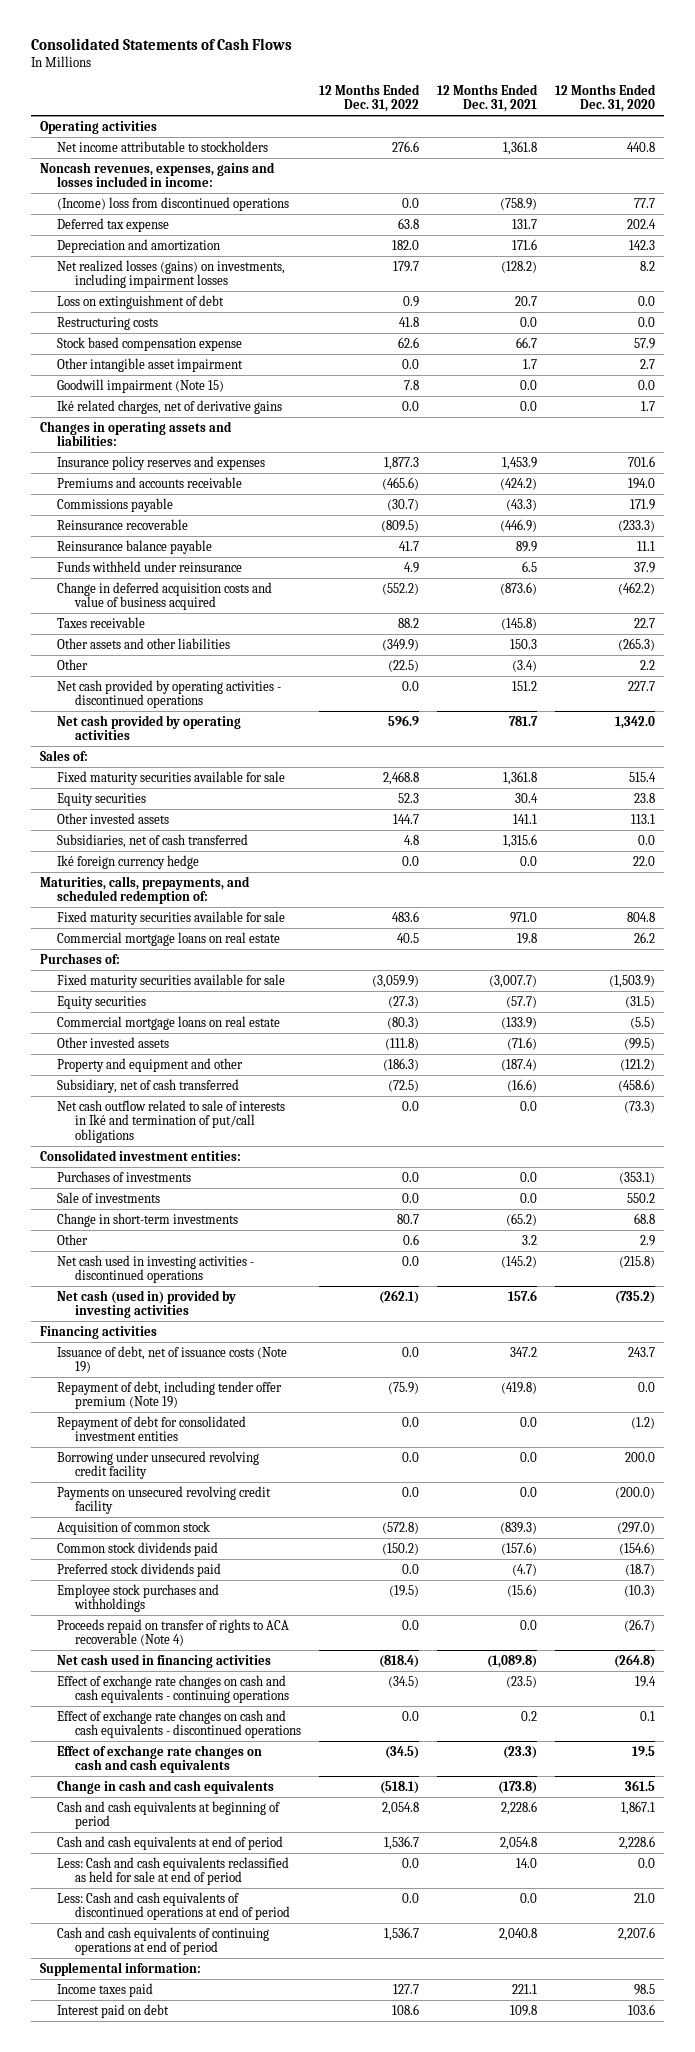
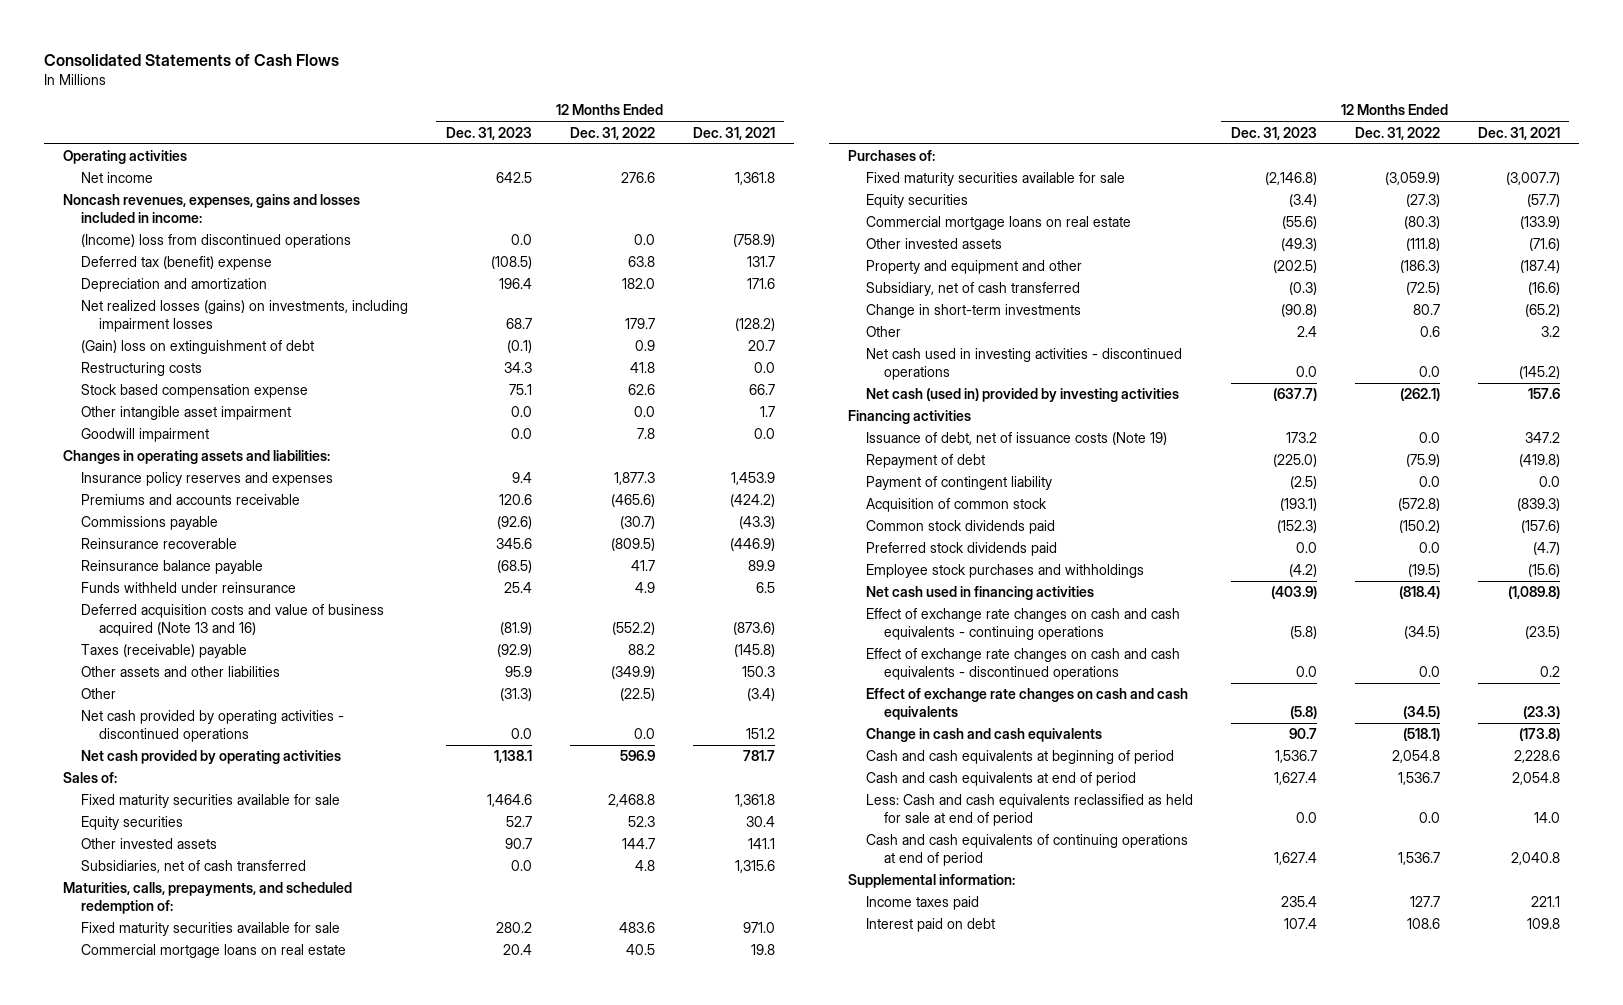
[555,83,657,113] 12 Months Ended Dec. 31, 2020 -> none
none -> [445,126,532,140] Dec. 31, 2023
[57,140,269,152] Net income attributable to stockholders -> [81,172,154,184] Net income
[57,217,170,232] Deferred tax expense -> [81,256,273,271] Deferred tax (benefit) expense
[57,294,225,309] Loss on extinguishment of debt -> [81,340,315,355] (Gain) loss on extinguishment of debt
[57,399,283,414] Iké related charges, net of derivative gains -> none
[57,378,225,393] Goodwill impairment (Note 15) -> [81,428,210,443] Goodwill impairment
[57,581,273,611] Change in deferred acquisition costs and value of business acquired -> [81,604,385,637] Deferred acquisition costs and value of business acquired (Note 13 and 16)
[57,616,146,628] Taxes receivable -> [81,644,248,659] Taxes (receivable) payable
[57,854,200,869] Iké foreign currency hedge -> none
[57,1099,286,1143] Net cash outflow related to sale of interests in Iké and termination of put/call obligations -> none
[40,1149,242,1161] Consolidated investment entities: -> none
[57,1170,192,1182] Purchases of investments -> none
[57,1191,161,1203] Sale of investments -> none
[57,1415,247,1442] Repayment of debt for consolidated investment entities -> none
[57,1450,260,1480] Borrowing under unsecured revolving credit facility -> none
[57,1485,272,1515] Payments on unsecured revolving credit facility -> none
[57,1380,283,1410] Repayment of debt, including tender offer premium (Note 19) -> [865,454,985,469] Repayment of debt
none -> [865,476,1052,491] Payment of contingent liability
[57,1618,290,1647] Proceeds repaid on transfer of rights to ACA recoverable (Note 4) -> none
[57,1891,290,1921] Less: Cash and cash equivalents of discontinued operations at end of period -> none

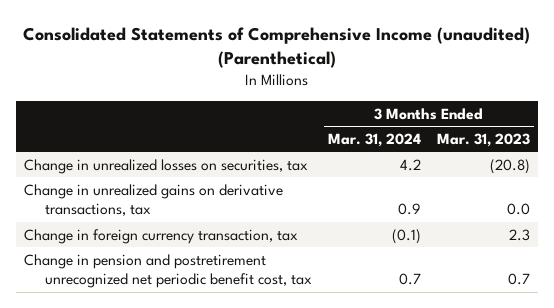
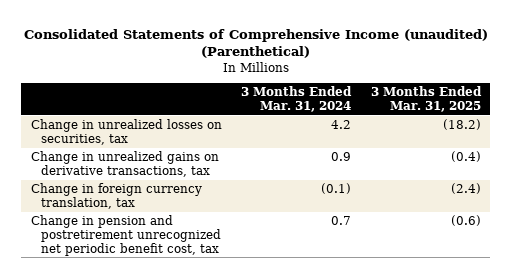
[436,132,530,147] Mar. 31, 2023 -> none
none -> [370,86,482,113] 3 Months Ended Mar. 31, 2025
[24,228,299,244] Change in foreign currency transaction, tax -> [30,183,202,209] Change in foreign currency translation, tax

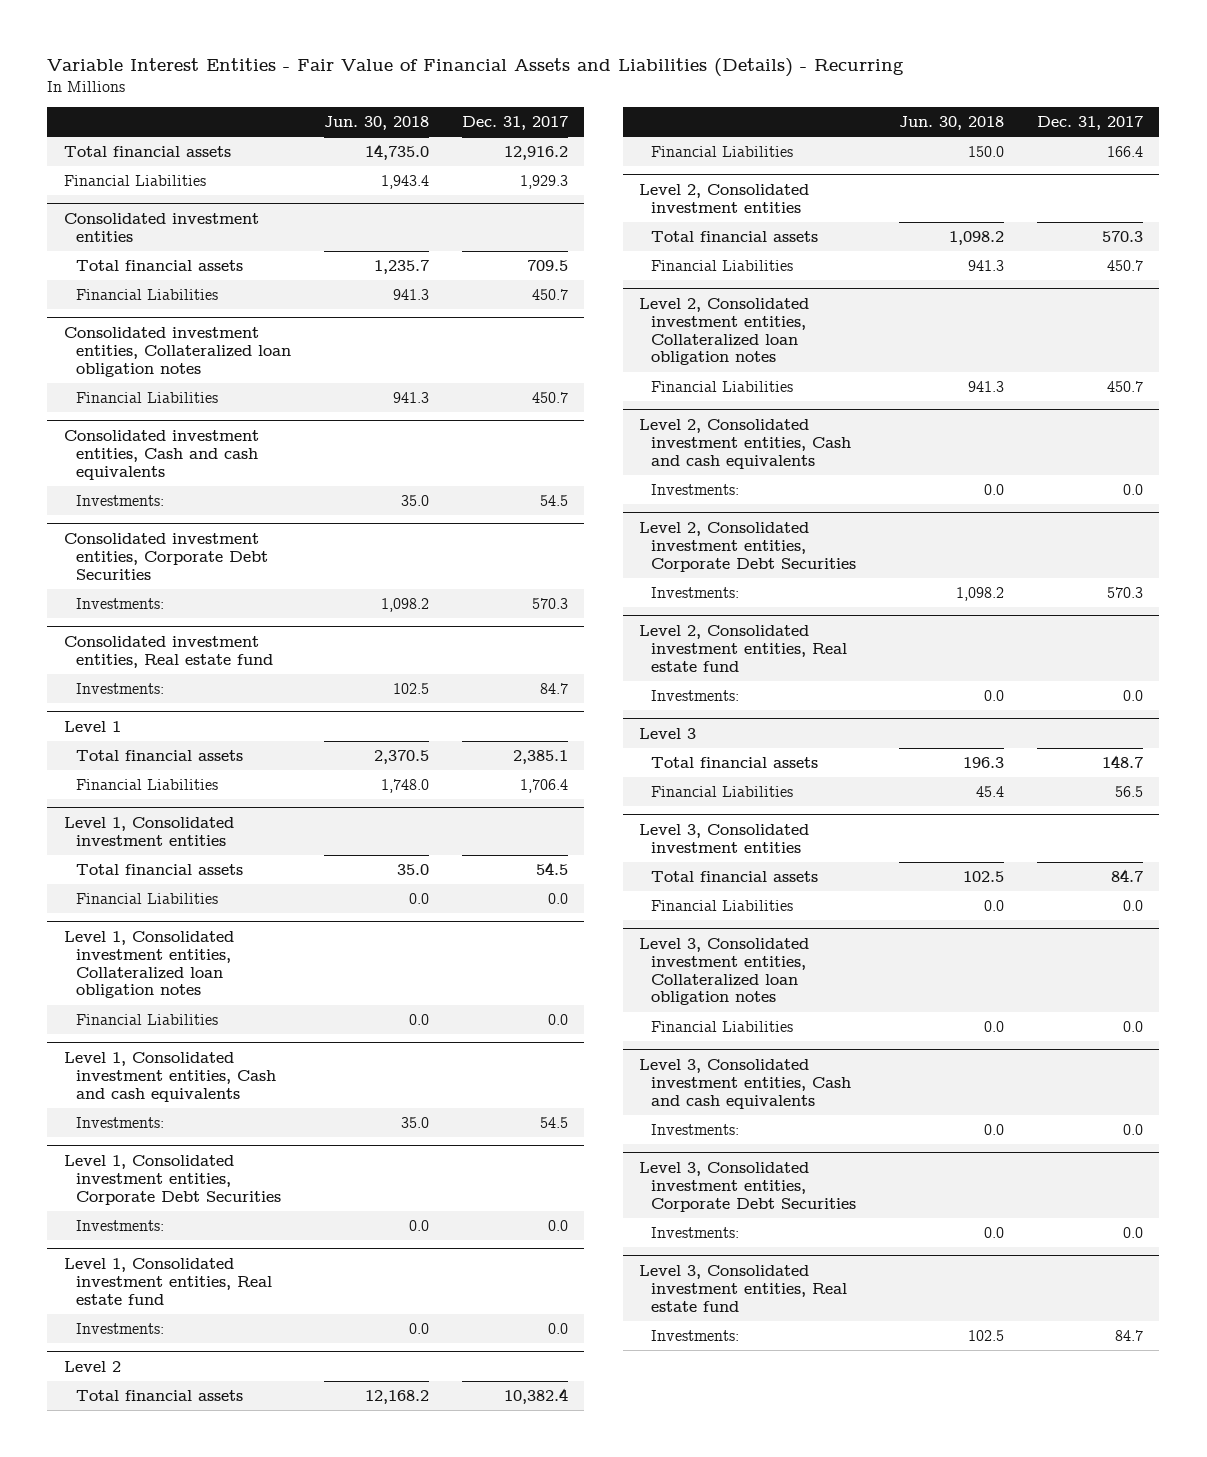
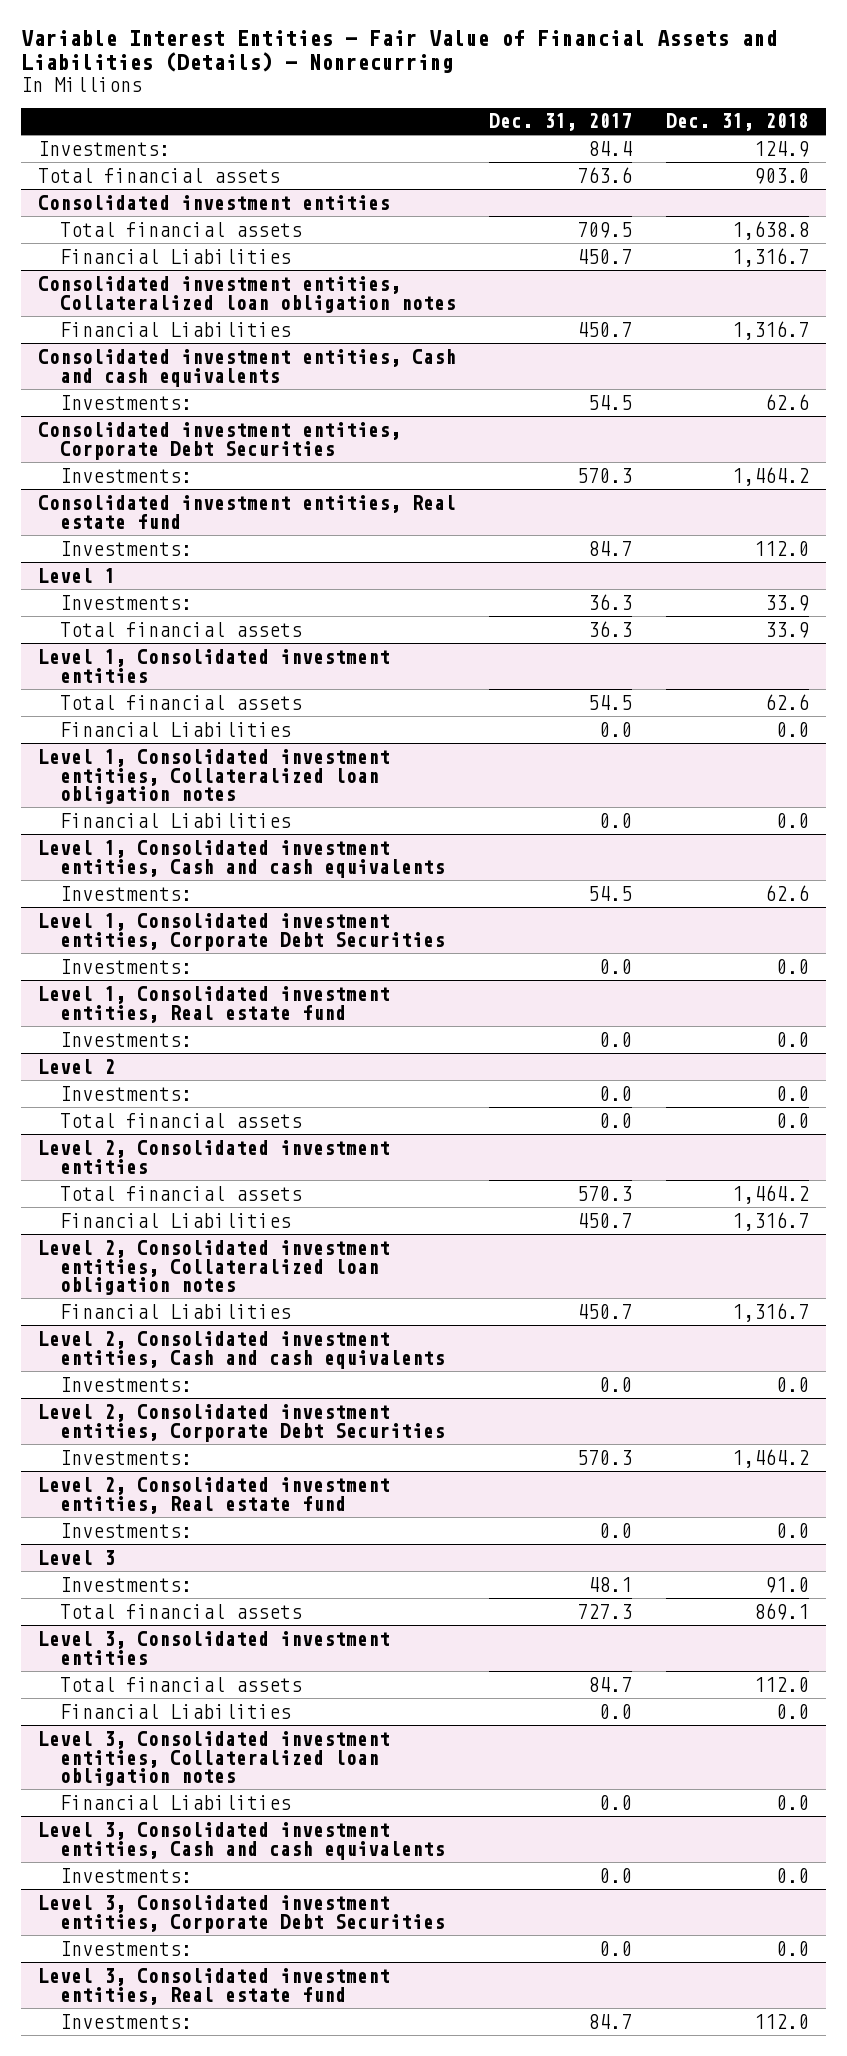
[47,58,905,78] Variable Interest Entities - Fair Value of Financial Assets and Liabilities (Details) - Recurring -> [21,29,778,74] Variable Interest Entities - Fair Value of Financial Assets and Liabilities (Details) - Nonrecurring
[323,115,429,130] Jun. 30, 2018 -> none
none -> [665,113,809,132] Dec. 31, 2018
[63,174,206,186] Financial Liabilities -> none
none -> [37,140,170,156] Investments:
[503,145,568,160] 12,916.2 -> [577,166,633,183] 763.6
[75,778,218,790] Financial Liabilities -> none
none -> [59,594,192,610] Investments:
[512,749,568,764] 2,385.1 -> [588,620,633,637] 36.3
[650,145,793,157] Financial Liabilities -> none
none -> [59,1085,192,1101] Investments:
[503,1387,568,1404] 10,382.4 -> [599,1112,633,1128] 0.0
[650,785,793,797] Financial Liabilities -> none
none -> [59,1576,192,1592] Investments:
[1101,754,1143,768] 148.7 -> [577,1603,633,1619] 727.3

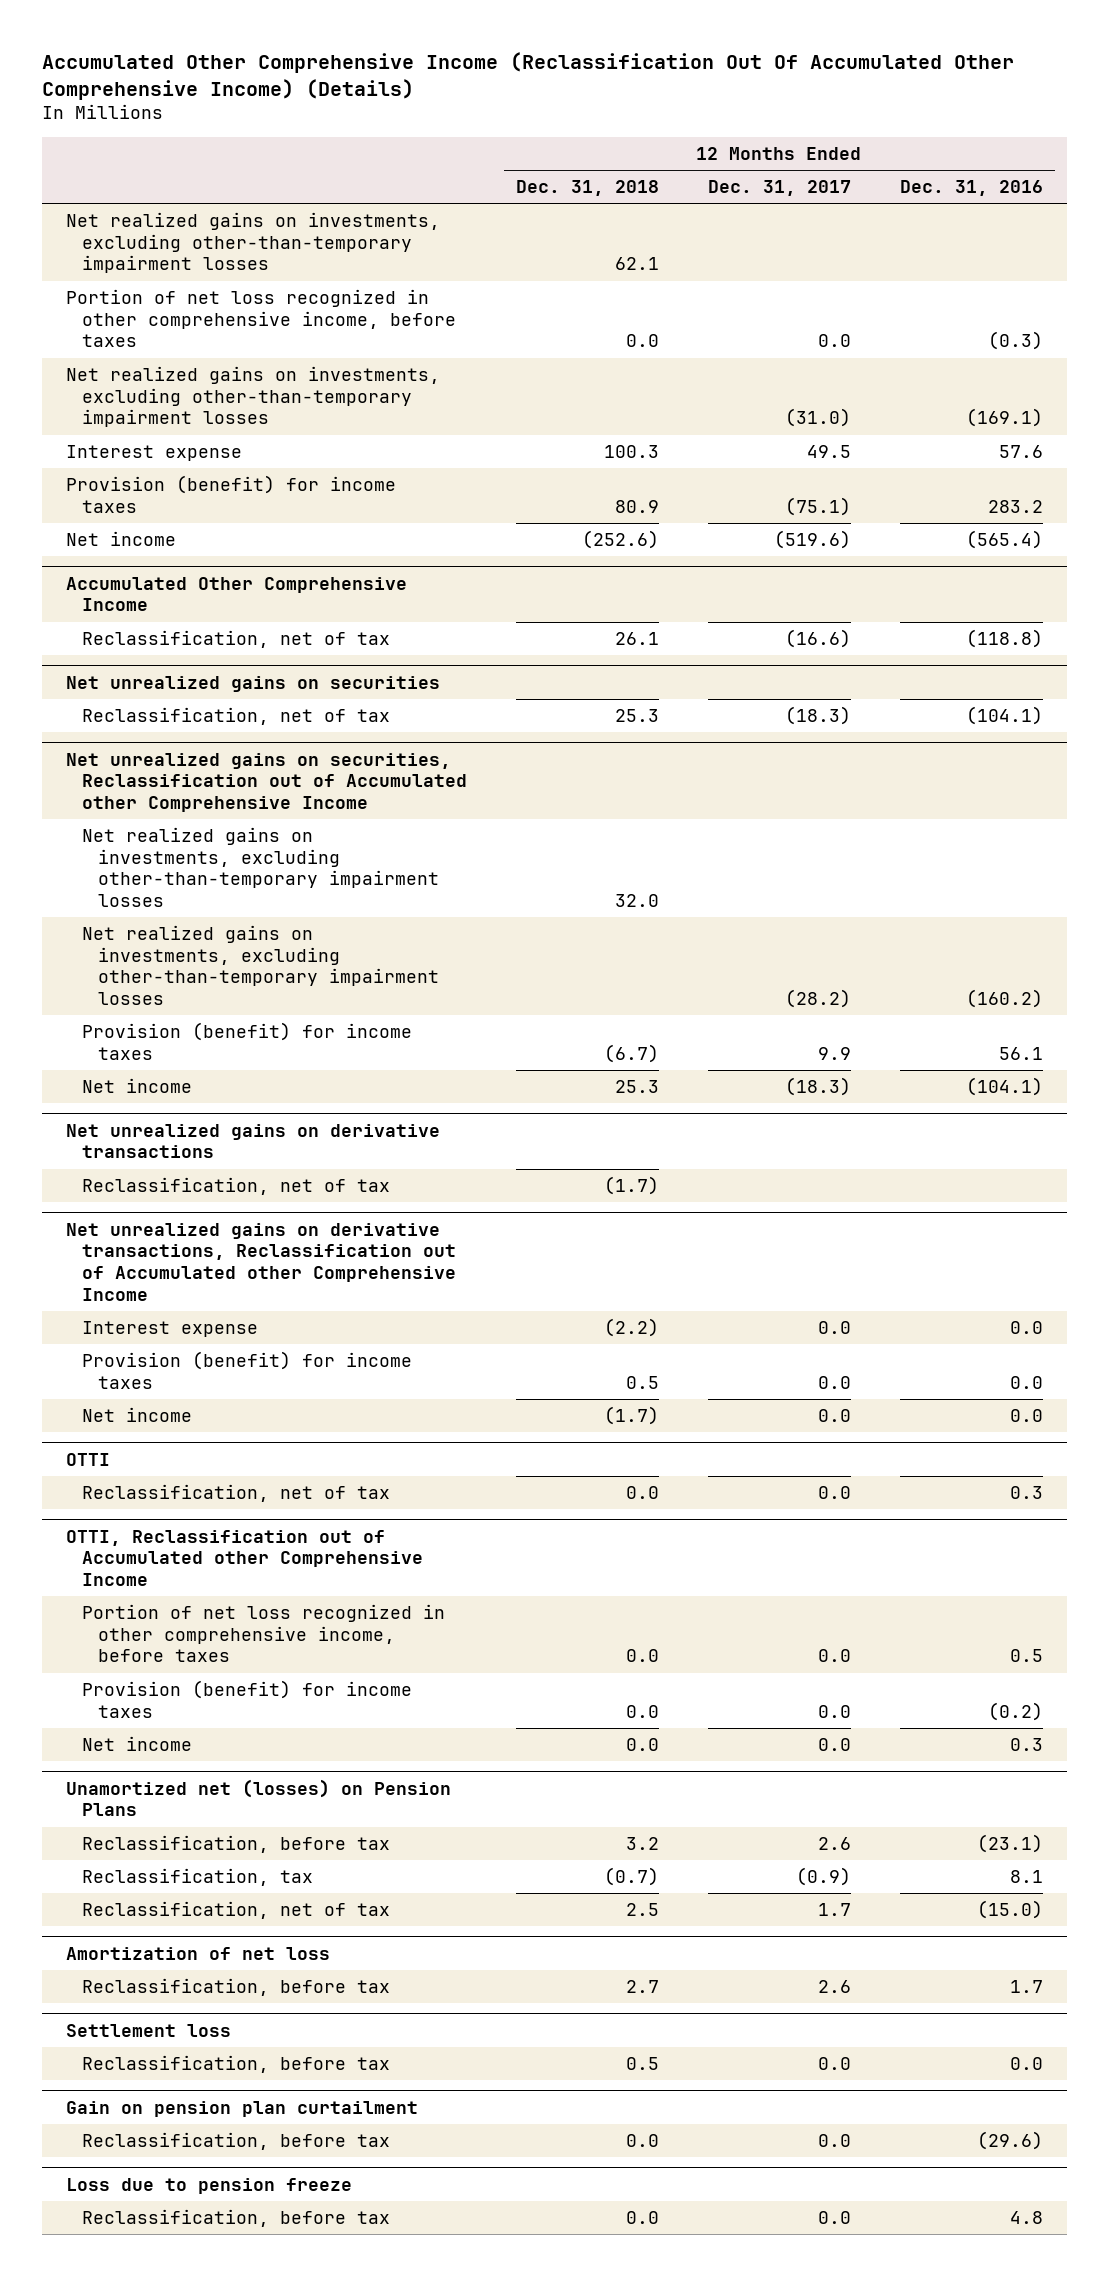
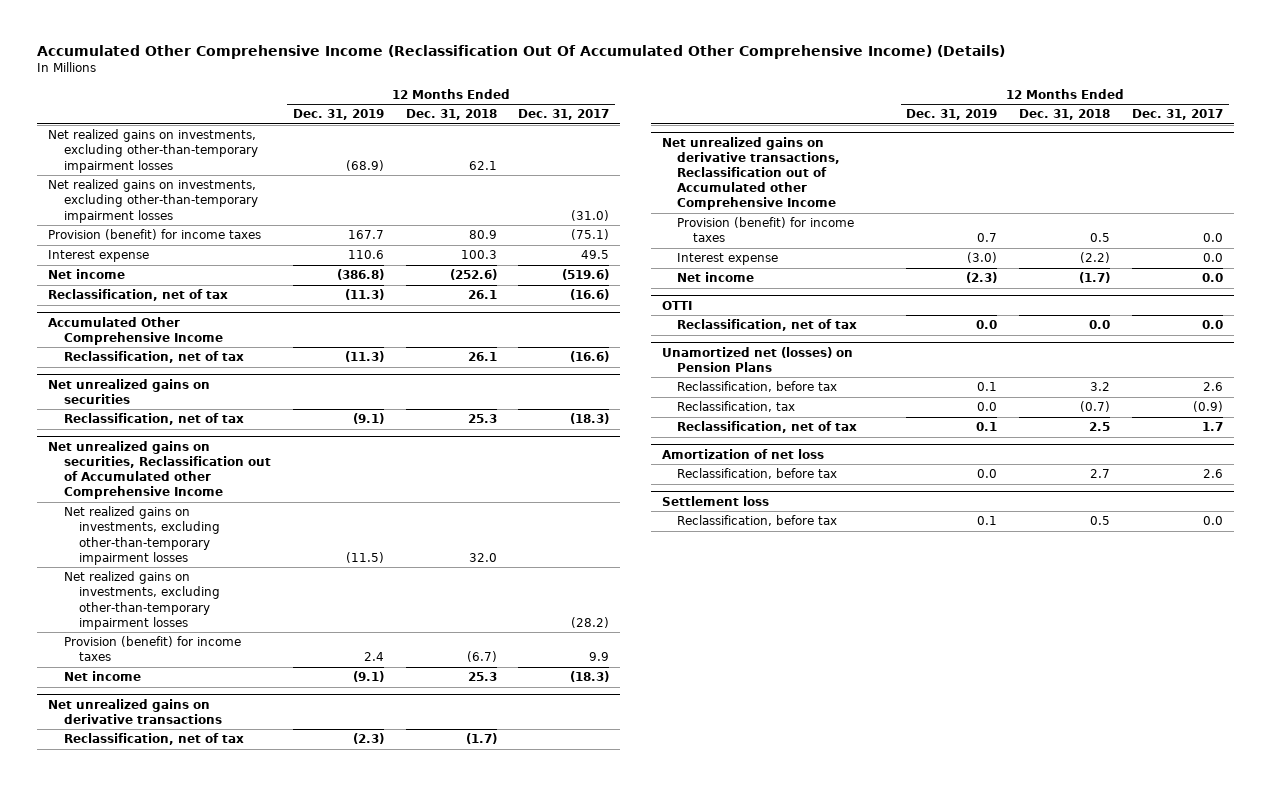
[899,180,1043,197] Dec. 31, 2016 -> none
none -> [292,109,384,121] Dec. 31, 2019
[66,288,457,348] Portion of net loss recognized in other comprehensive income, before taxes -> none
[66,444,243,461] Interest expense -> [48,250,150,263] Interest expense
none -> [48,289,229,302] Reclassification, net of tax
[82,1320,259,1337] Interest expense -> [677,253,779,266] Interest expense
[66,1529,424,1587] OTTI, Reclassification out of Accumulated other Comprehensive Income -> none
[82,1603,446,1663] Portion of net loss recognized in other comprehensive income, before taxes -> none
[82,1679,413,1718] Provision (benefit) for income taxes -> none
[82,1735,193,1751] Net income -> none
[66,2100,419,2117] Gain on pension plan curtailment -> none
[82,2131,391,2150] Reclassification, before tax -> none
[66,2177,353,2194] Loss due to pension freeze -> none
[82,2208,391,2227] Reclassification, before tax -> none

